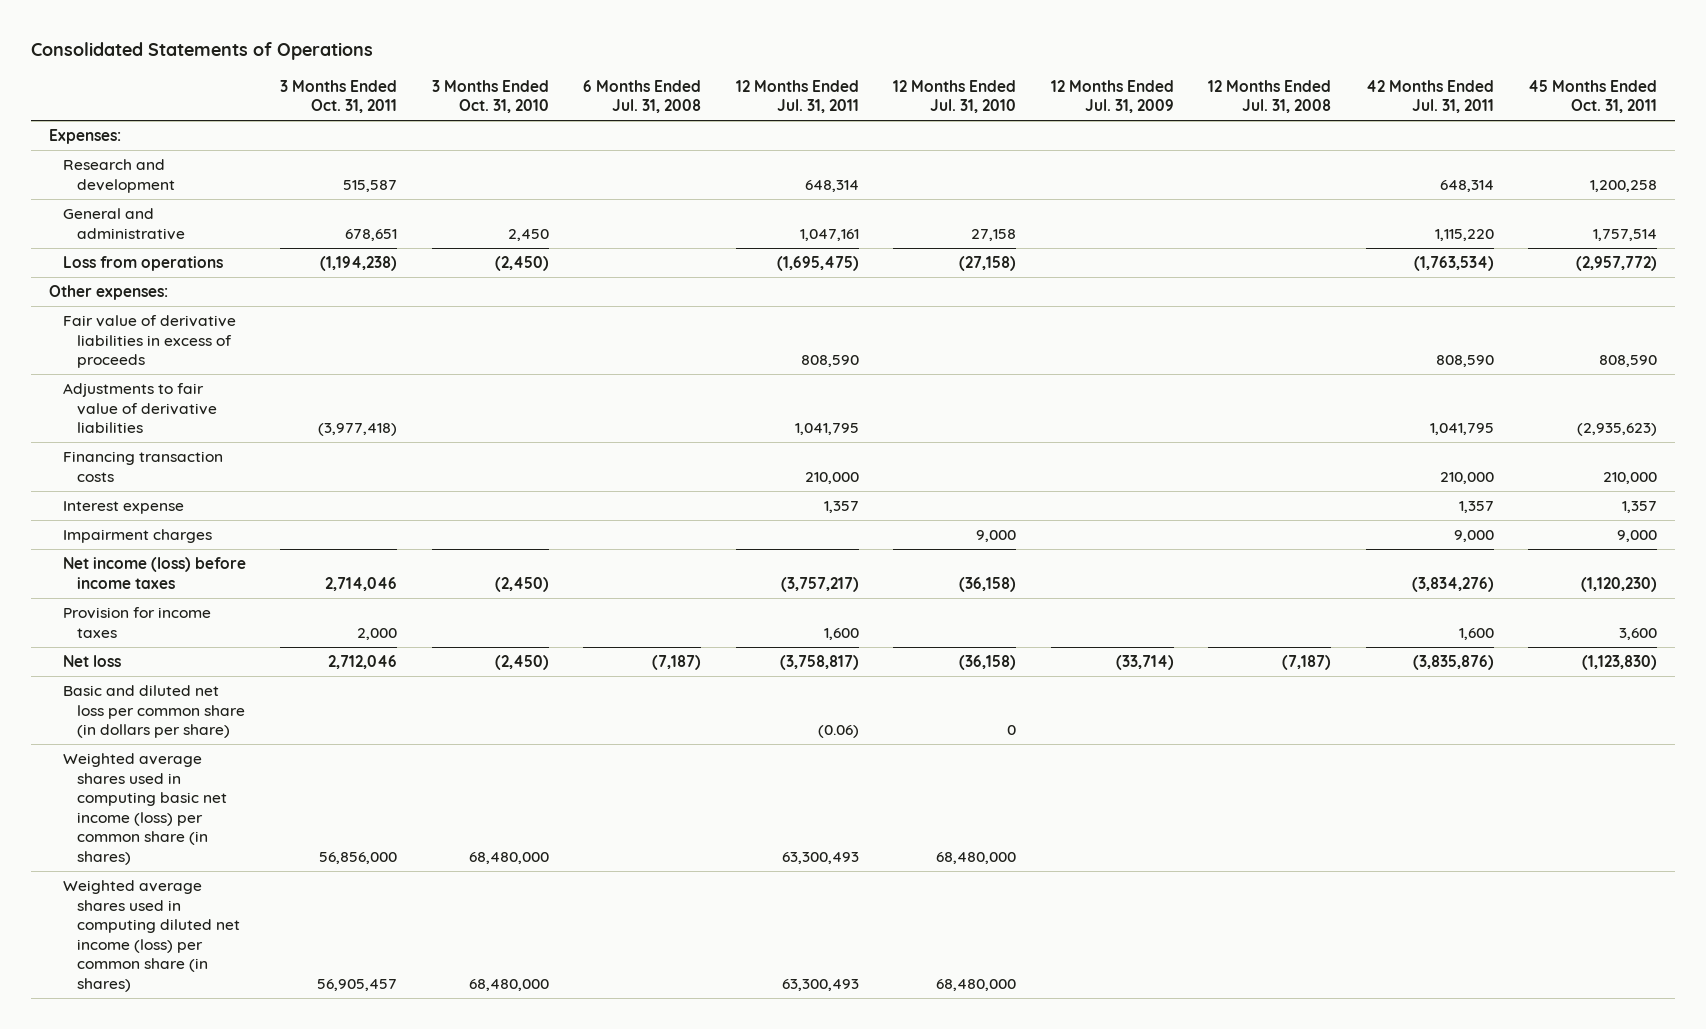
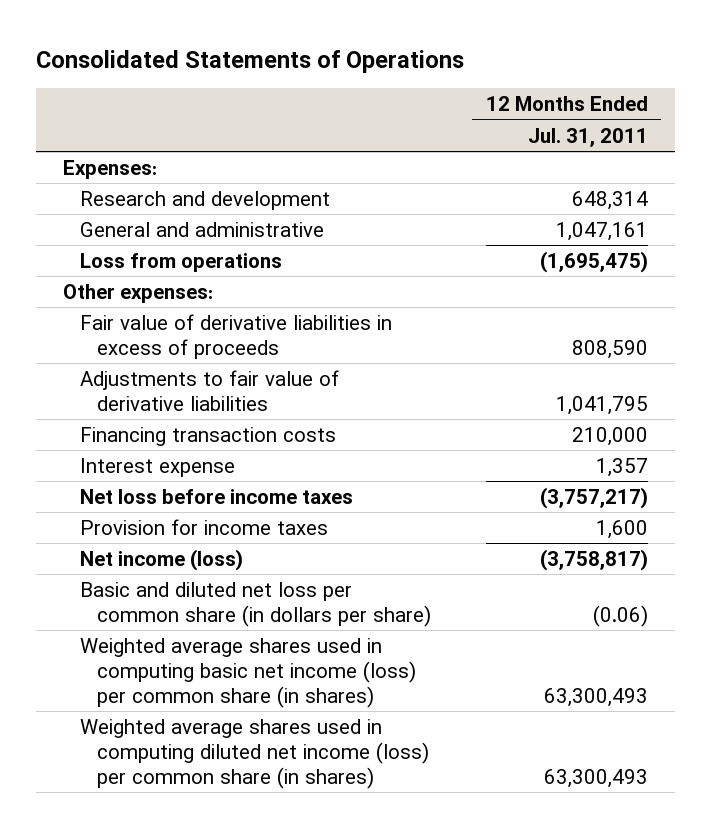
[280,79,398,114] 3 Months Ended Oct. 31, 2011 -> none
[431,79,549,114] 3 Months Ended Oct. 31, 2010 -> none
[583,79,702,114] 6 Months Ended Jul. 31, 2008 -> none
[893,79,1017,114] 12 Months Ended Jul. 31, 2010 -> none
[1050,79,1174,114] 12 Months Ended Jul. 31, 2009 -> none
[1208,79,1332,114] 12 Months Ended Jul. 31, 2008 -> none
[1365,79,1494,114] 42 Months Ended Jul. 31, 2011 -> none
[1528,79,1658,114] 45 Months Ended Oct. 31, 2011 -> none
[62,529,212,544] Impairment charges -> none
[62,557,246,589] Net income (loss) before income taxes -> [80,489,354,505] Net loss before income taxes
[62,655,121,668] Net loss -> [80,549,244,572] Net income (loss)

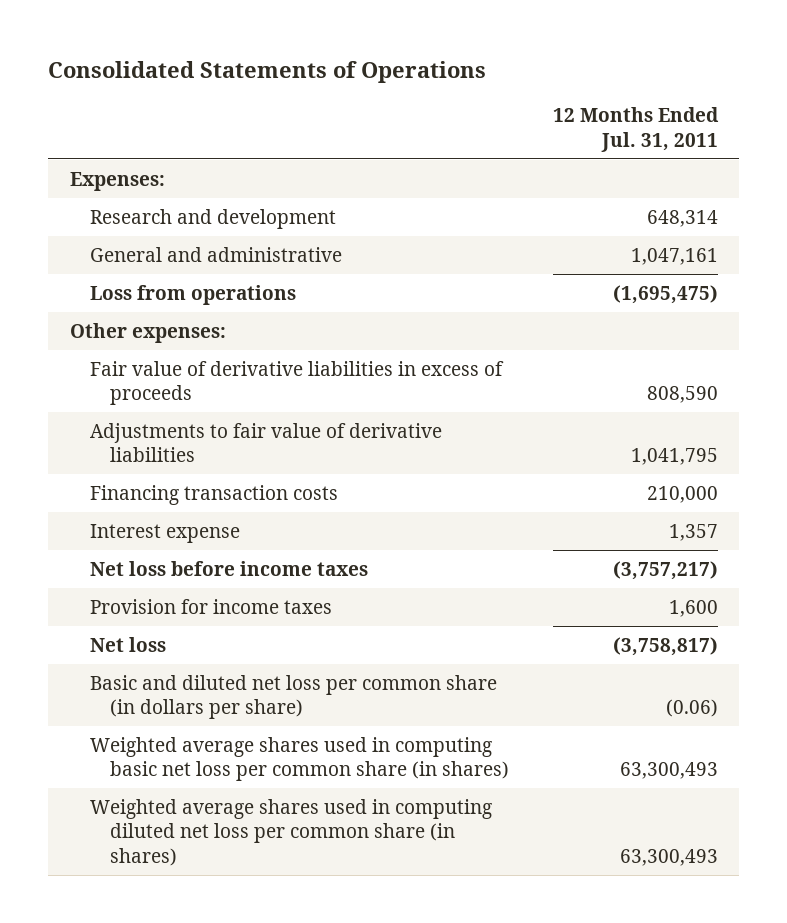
[80,549,244,572] Net income (loss) -> [90,636,167,652] Net loss
[80,638,416,708] Weighted average shares used in computing basic net income (loss) per common share (in shares) -> [90,736,510,782] Weighted average shares used in computing basic net loss per common share (in shares)
[80,719,429,789] Weighted average shares used in computing diluted net income (loss) per common share (in shares) -> [90,798,493,866] Weighted average shares used in computing diluted net loss per common share (in shares)

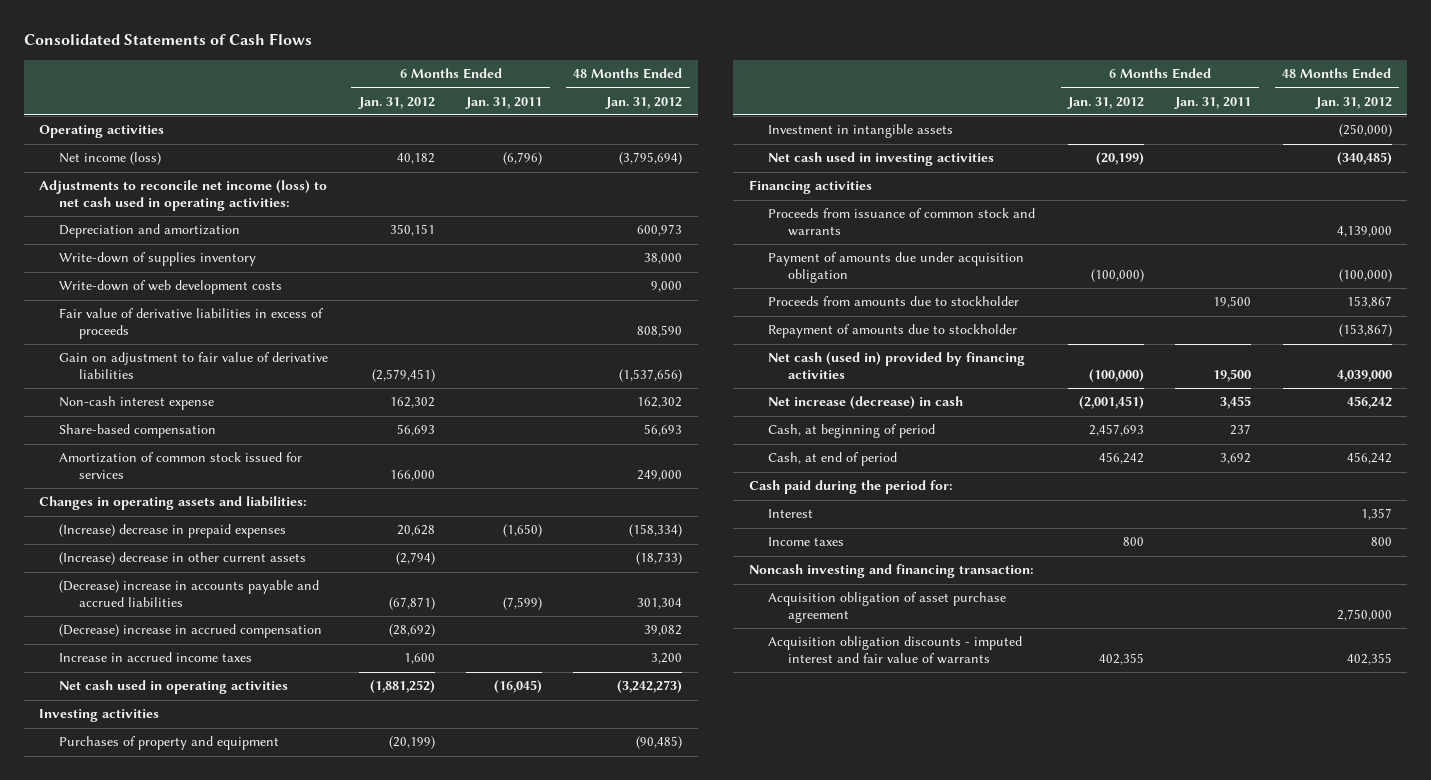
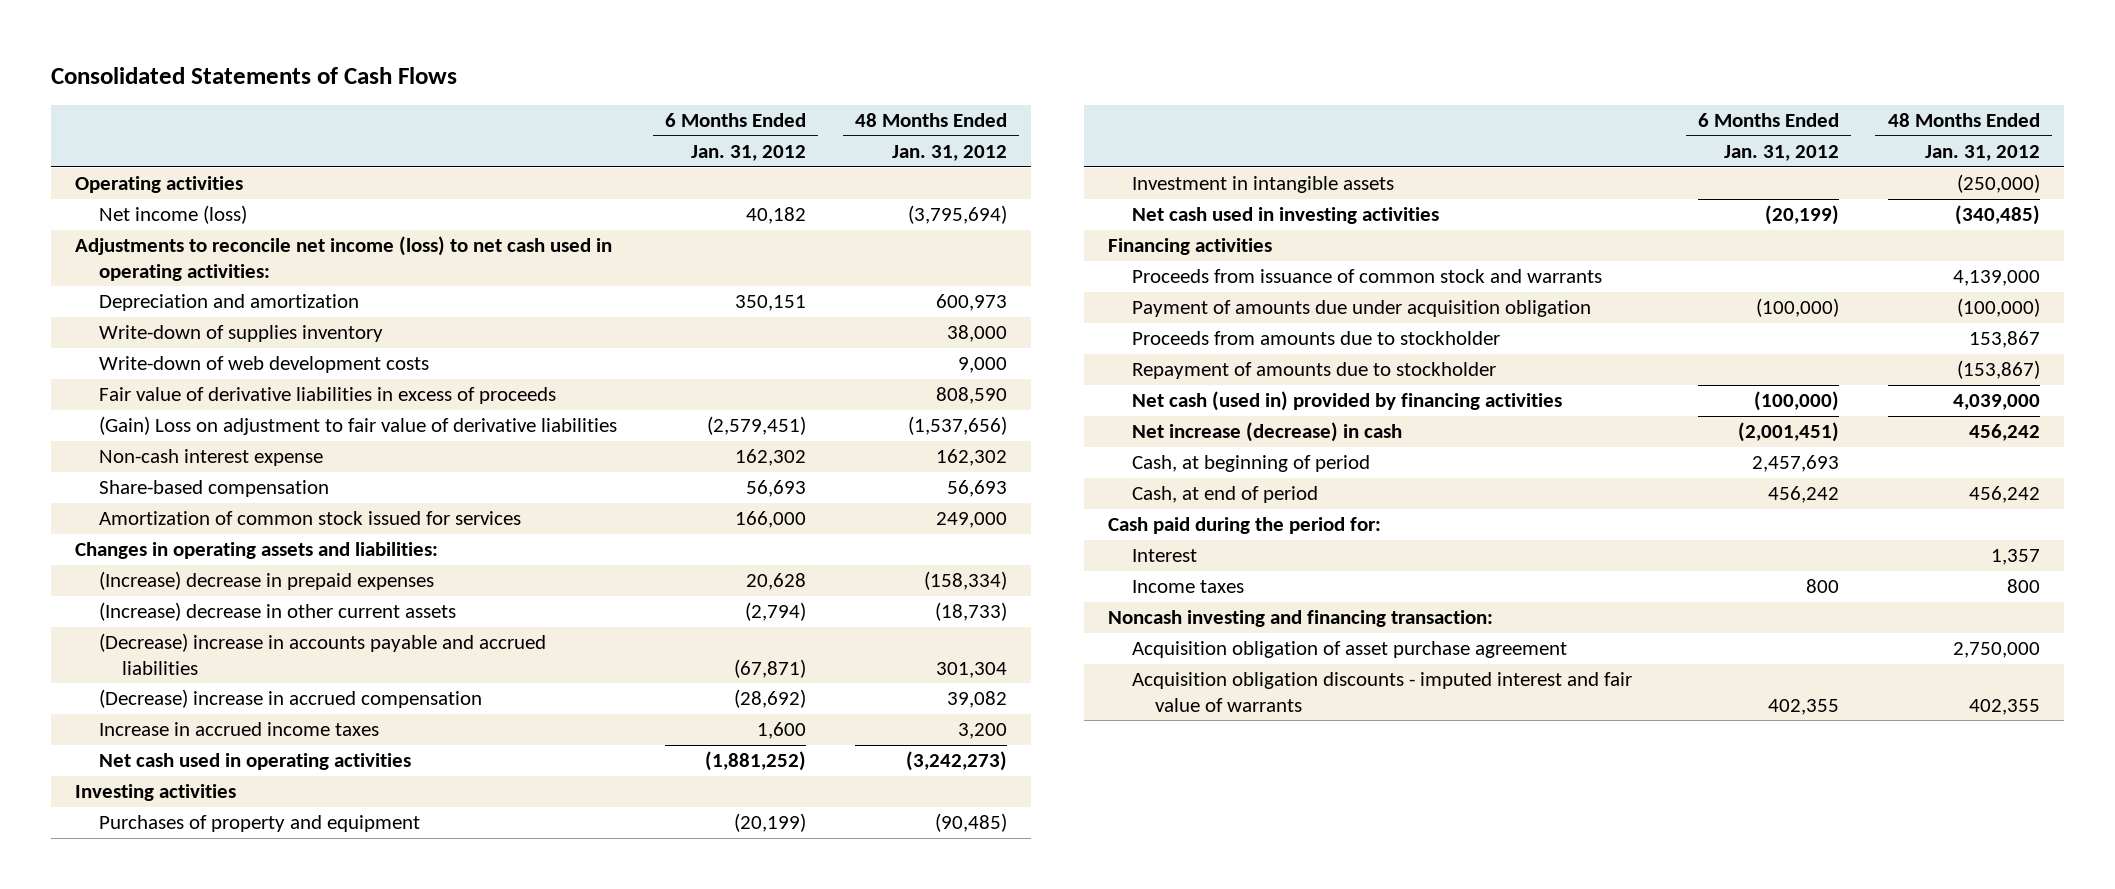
[465,96,543,109] Jan. 31, 2011 -> none
[58,352,328,379] Gain on adjustment to fair value of derivative liabilities -> [98,416,617,436] (Gain) Loss on adjustment to fair value of derivative liabilities

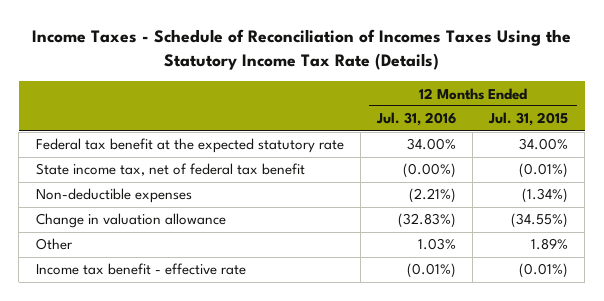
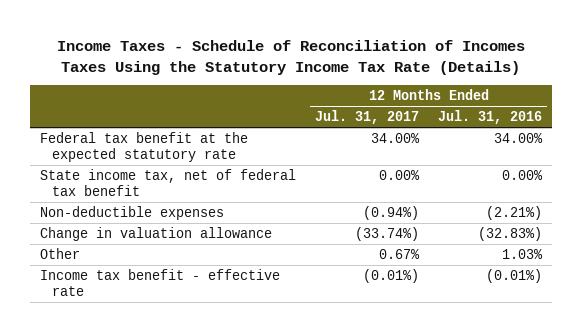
[488,112,569,127] Jul. 31, 2015 -> none
none -> [315,110,420,125] Jul. 31, 2017
[402,163,456,179] (0.00%) -> [502,169,544,180] 0.00%

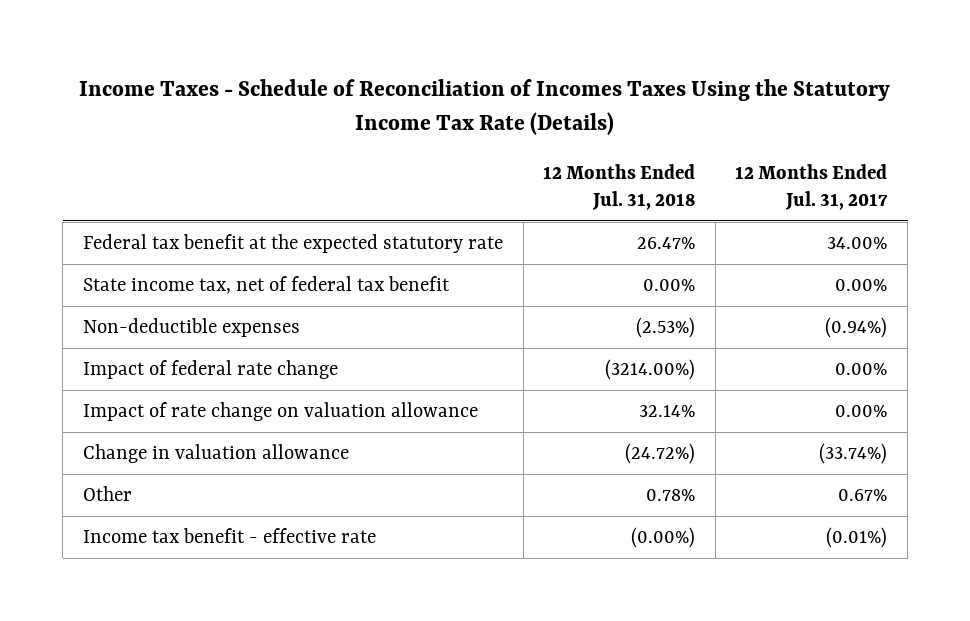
[438,110,543,125] Jul. 31, 2016 -> none
none -> [543,163,696,210] 12 Months Ended Jul. 31, 2018
none -> [82,360,338,380] Impact of federal rate change
none -> [82,402,478,422] Impact of rate change on valuation allowance

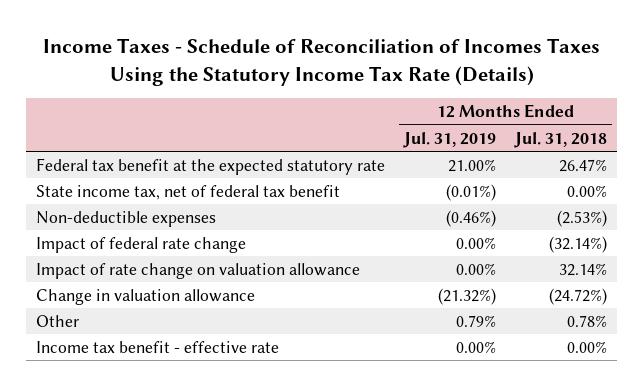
[735,163,889,210] 12 Months Ended Jul. 31, 2017 -> none
none -> [403,131,497,148] Jul. 31, 2019
[605,359,696,381] (3214.00%) -> [549,235,608,253] (32.14%)
[631,527,696,549] (0.00%) -> [567,340,608,353] 0.00%

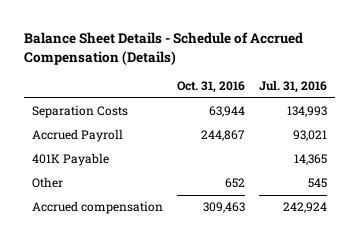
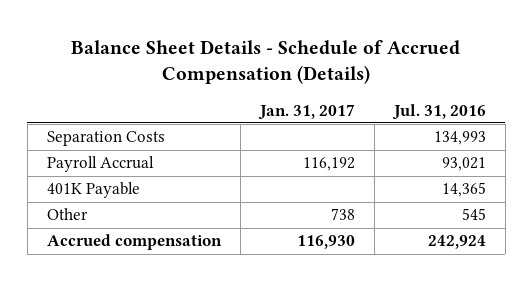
[176,80,245,93] Oct. 31, 2016 -> none
none -> [257,103,355,120] Jan. 31, 2017
[31,129,123,143] Accrued Payroll -> [46,156,154,173] Payroll Accrual

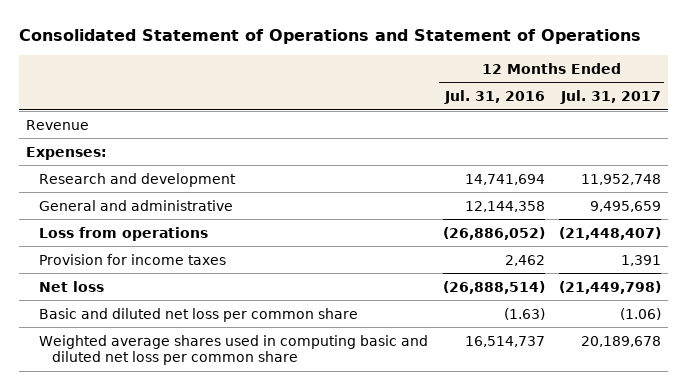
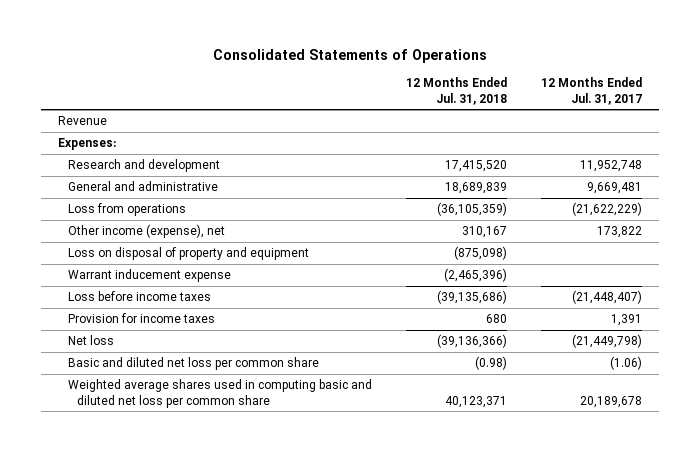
[19,29,642,45] Consolidated Statement of Operations and Statement of Operations -> [212,48,487,63] Consolidated Statements of Operations
[443,90,545,105] Jul. 31, 2016 -> none
none -> [405,77,507,105] 12 Months Ended Jul. 31, 2018
[589,200,661,212] 9,495,659 -> [586,182,642,195] 9,669,481
[558,226,661,240] (21,448,407) -> [571,202,642,217] (21,622,229)
none -> [67,224,225,239] Other income (expense), net
none -> [67,247,309,261] Loss on disposal of property and equipment
none -> [67,269,231,283] Warrant inducement expense
none -> [67,291,211,302] Loss before income taxes

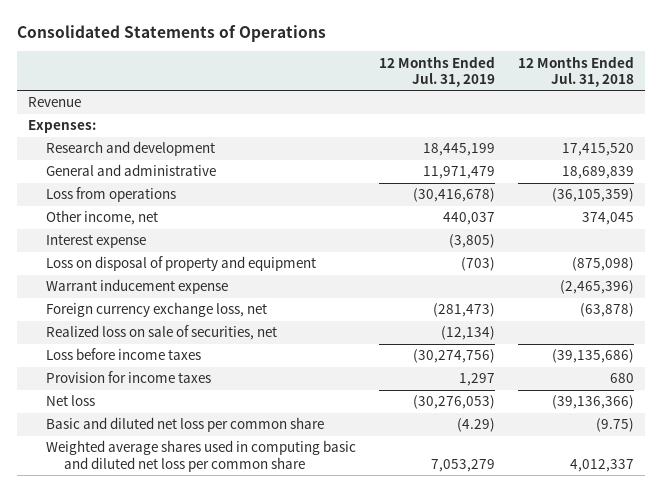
[540,77,642,105] 12 Months Ended Jul. 31, 2017 -> none
none -> [379,55,496,87] 12 Months Ended Jul. 31, 2019
[67,224,225,239] Other income (expense), net -> [46,210,159,226] Other income, net
[461,226,507,239] 310,167 -> [581,212,634,226] 374,045
none -> [46,234,147,249] Interest expense
none -> [46,302,268,318] Foreign currency exchange loss, net
none -> [46,325,278,341] Realized loss on sale of securities, net
[474,356,507,371] (0.98) -> [595,418,634,433] (9.75)
[444,395,507,408] 40,123,371 -> [569,458,634,472] 4,012,337

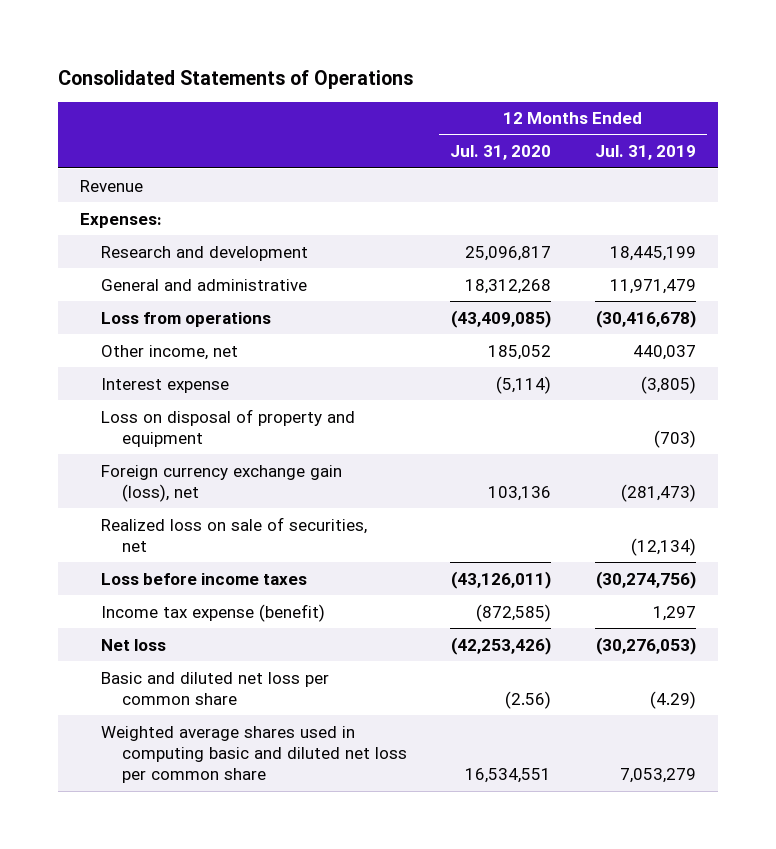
[517,55,634,87] 12 Months Ended Jul. 31, 2018 -> none
none -> [450,145,552,161] Jul. 31, 2020
[46,279,229,295] Warrant inducement expense -> none
[46,302,268,318] Foreign currency exchange loss, net -> [100,464,342,502] Foreign currency exchange gain (loss), net
[46,371,212,384] Provision for income taxes -> [100,603,325,622] Income tax expense (benefit)

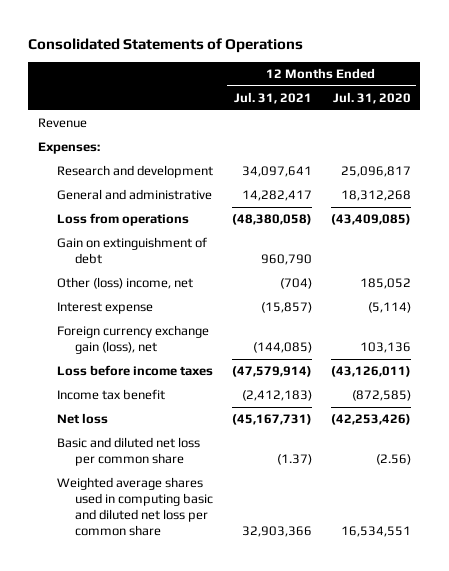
[595,145,697,161] Jul. 31, 2019 -> none
none -> [233,91,312,104] Jul. 31, 2021
none -> [56,237,207,265] Gain on extinguishment of debt
[100,344,238,360] Other income, net -> [56,277,193,290] Other (loss) income, net
[100,408,355,447] Loss on disposal of property and equipment -> none
[100,516,367,552] Realized loss on sale of securities, net -> none
[100,603,325,622] Income tax expense (benefit) -> [56,389,165,401] Income tax benefit

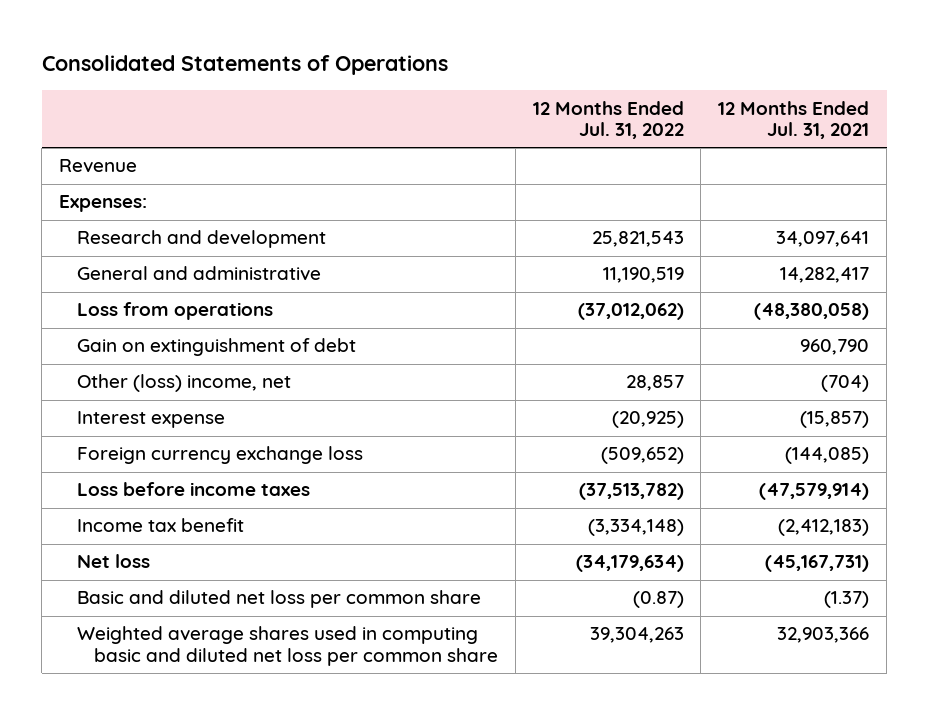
[332,91,411,104] Jul. 31, 2020 -> none
none -> [532,100,684,140] 12 Months Ended Jul. 31, 2022
[56,325,209,355] Foreign currency exchange gain (loss), net -> [76,446,363,465] Foreign currency exchange loss

